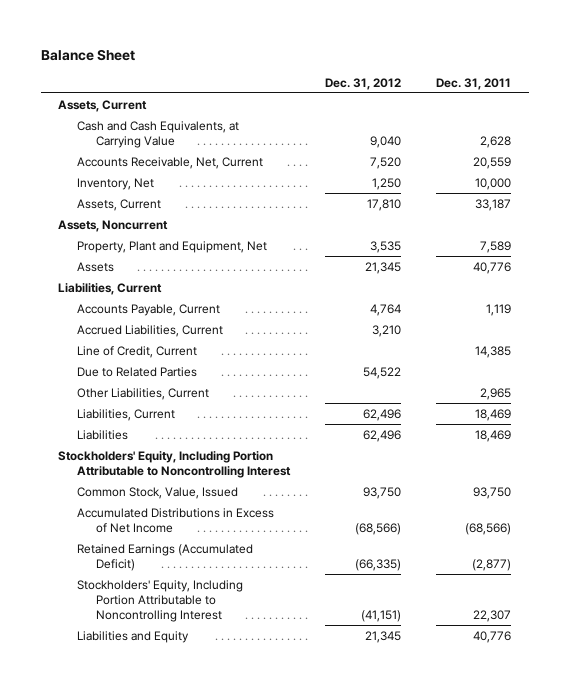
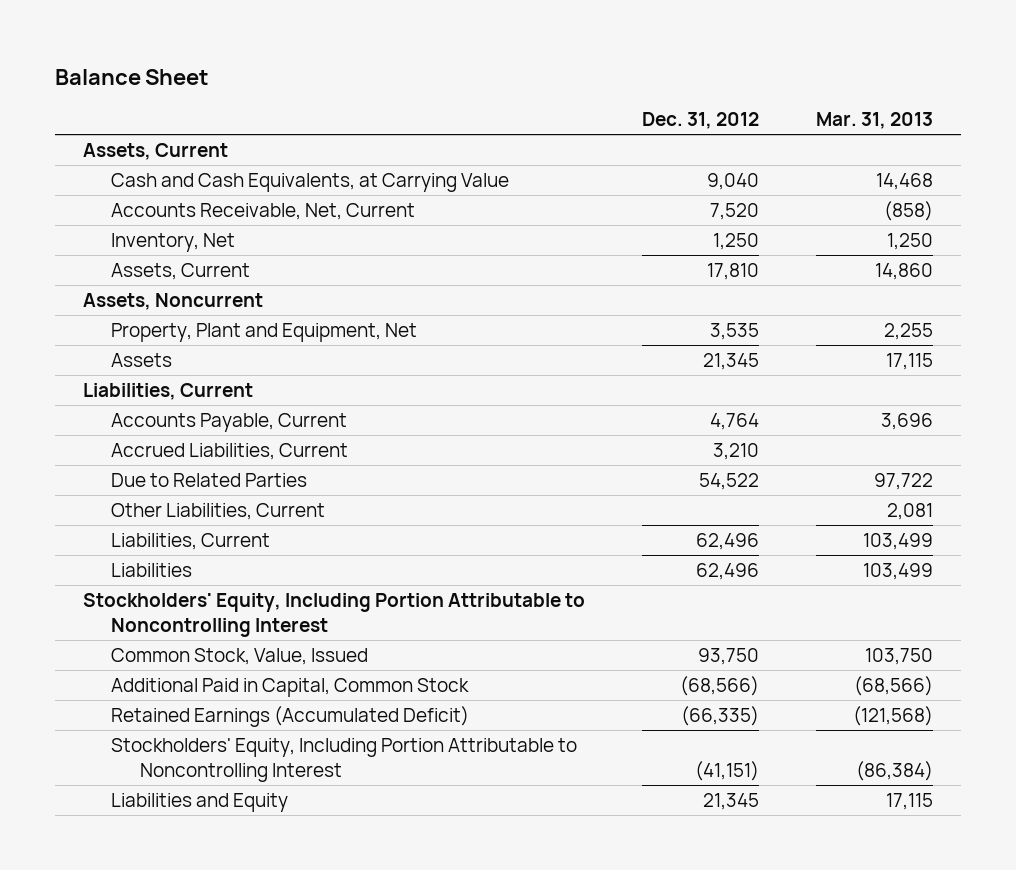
[436,77,512,90] Dec. 31, 2011 -> none
none -> [815,111,933,129] Mar. 31, 2013
[77,345,198,358] Line of Credit, Current -> none
[77,507,275,533] Accumulated Distributions in Excess of Net Income -> [111,678,470,698] Additional Paid in Capital, Common Stock

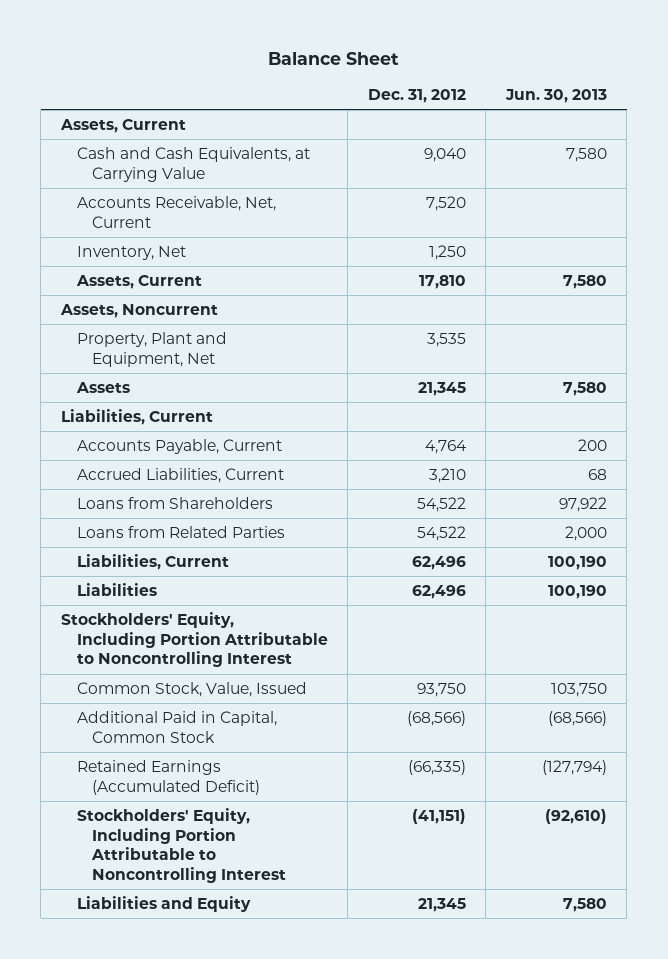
[815,111,933,129] Mar. 31, 2013 -> none
none -> [504,88,607,103] Jun. 30, 2013
[111,503,326,521] Other Liabilities, Current -> none
none -> [76,496,273,509] Loans from Shareholders
[111,473,308,488] Due to Related Parties -> [76,525,285,538] Loans from Related Parties

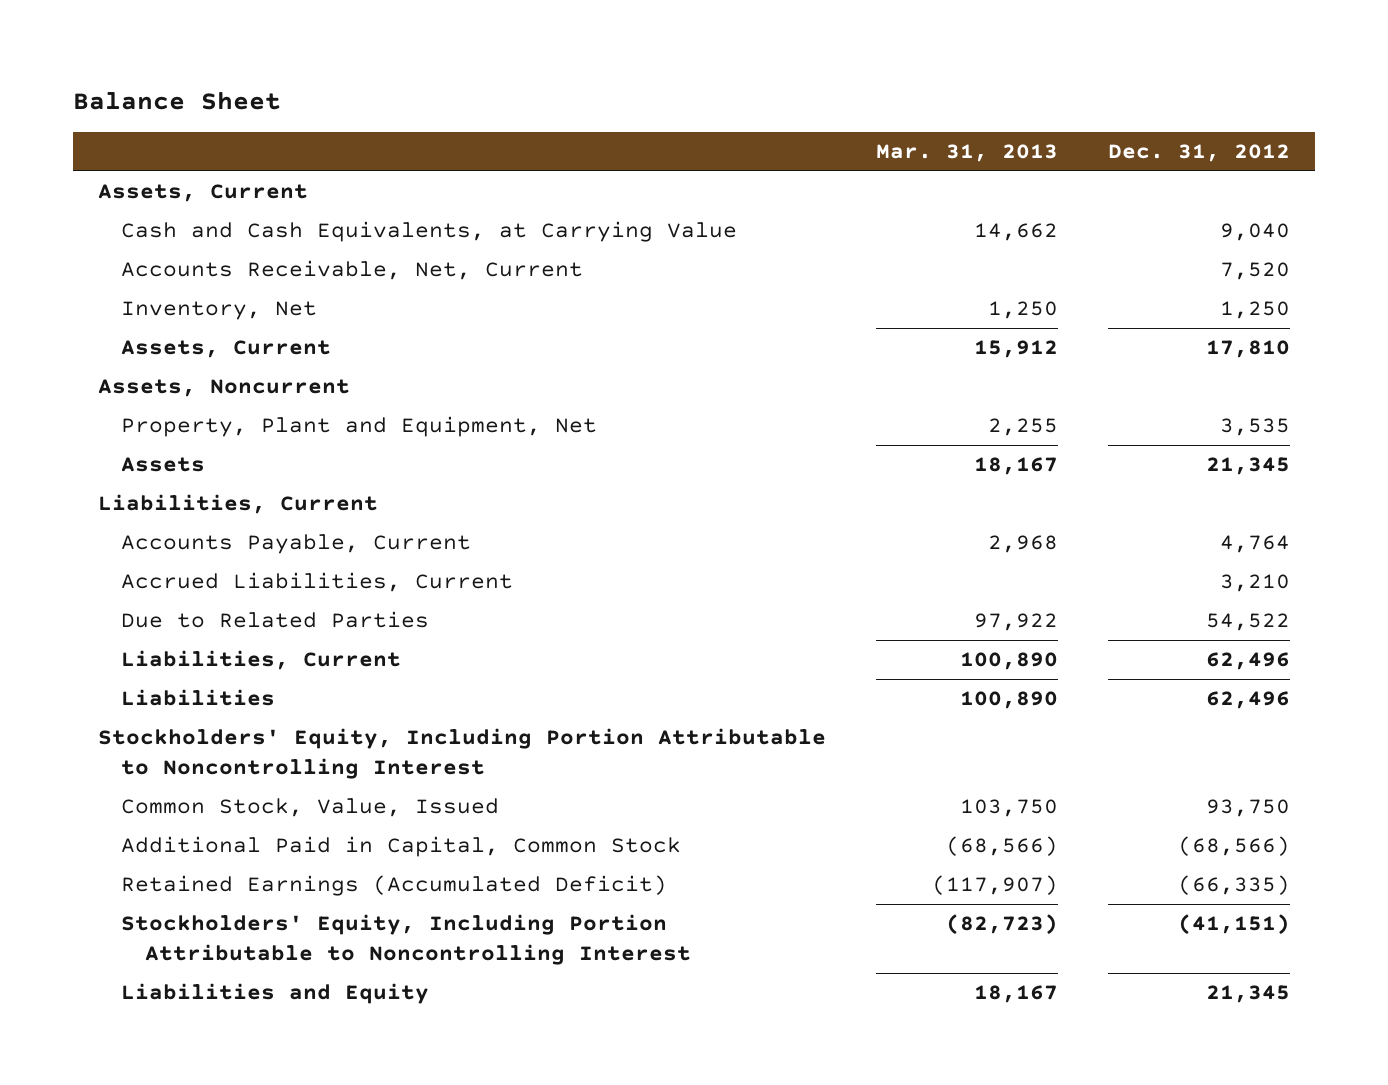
[504,88,607,103] Jun. 30, 2013 -> none
none -> [875,144,1058,163] Mar. 31, 2013
[76,496,273,509] Loans from Shareholders -> none
[76,525,285,538] Loans from Related Parties -> [121,611,430,629] Due to Related Parties

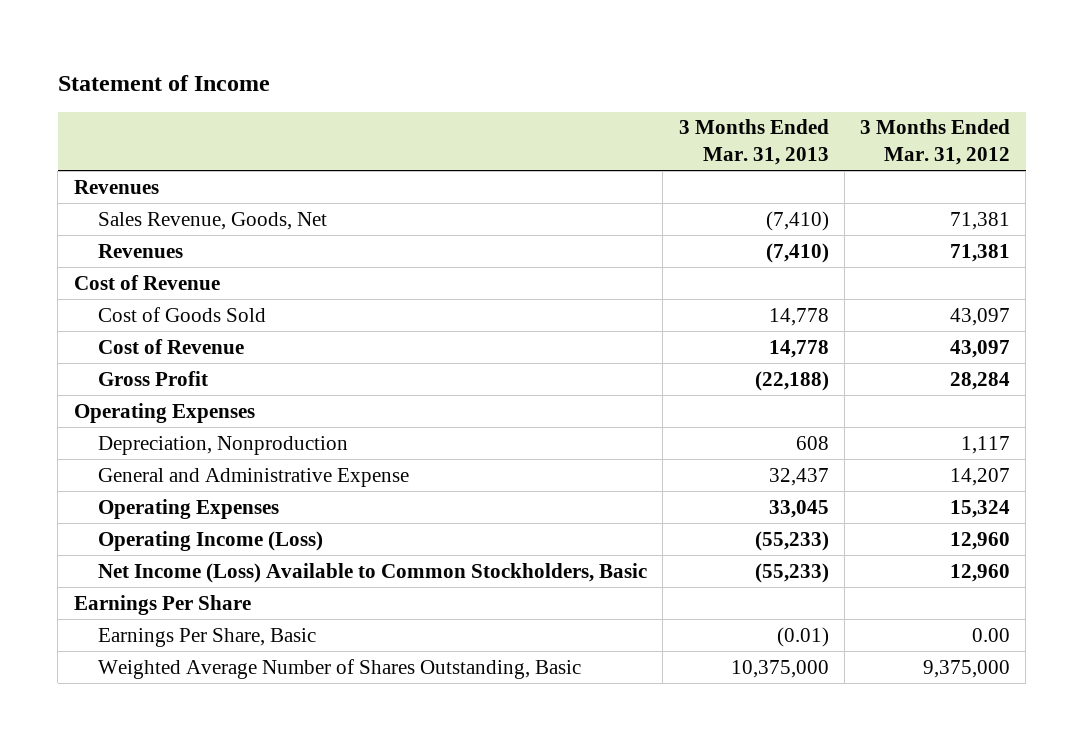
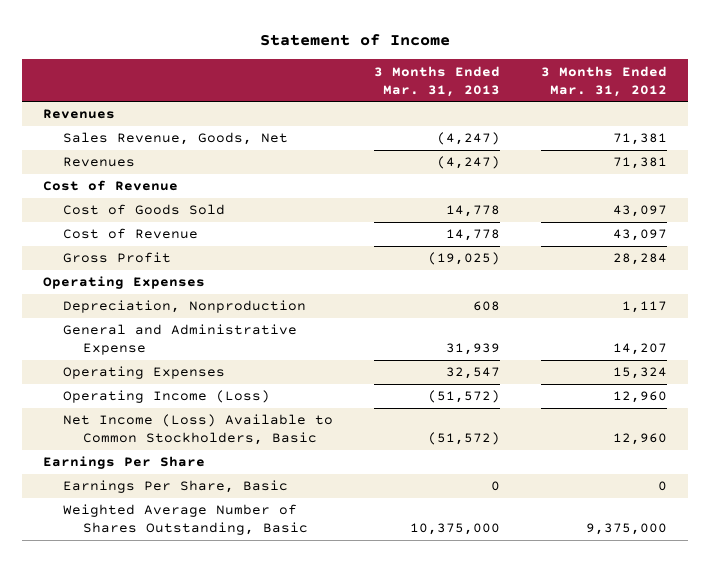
[765,210,829,231] (7,410) -> [437,132,501,146] (4,247)
[765,242,829,263] (7,410) -> [437,156,501,170] (4,247)
[754,370,829,391] (22,188) -> [428,252,501,266] (19,025)
[768,467,829,486] 32,437 -> [446,343,501,356] 31,939
[768,499,829,518] 33,045 -> [446,367,501,380] 32,547
[754,530,829,551] (55,233) -> [428,390,501,404] (51,572)
[754,562,829,583] (55,233) -> [428,432,501,446] (51,572)
[776,626,829,647] (0.01) -> [491,481,501,492] 0
[972,627,1011,642] 0.00 -> [658,481,668,492] 0

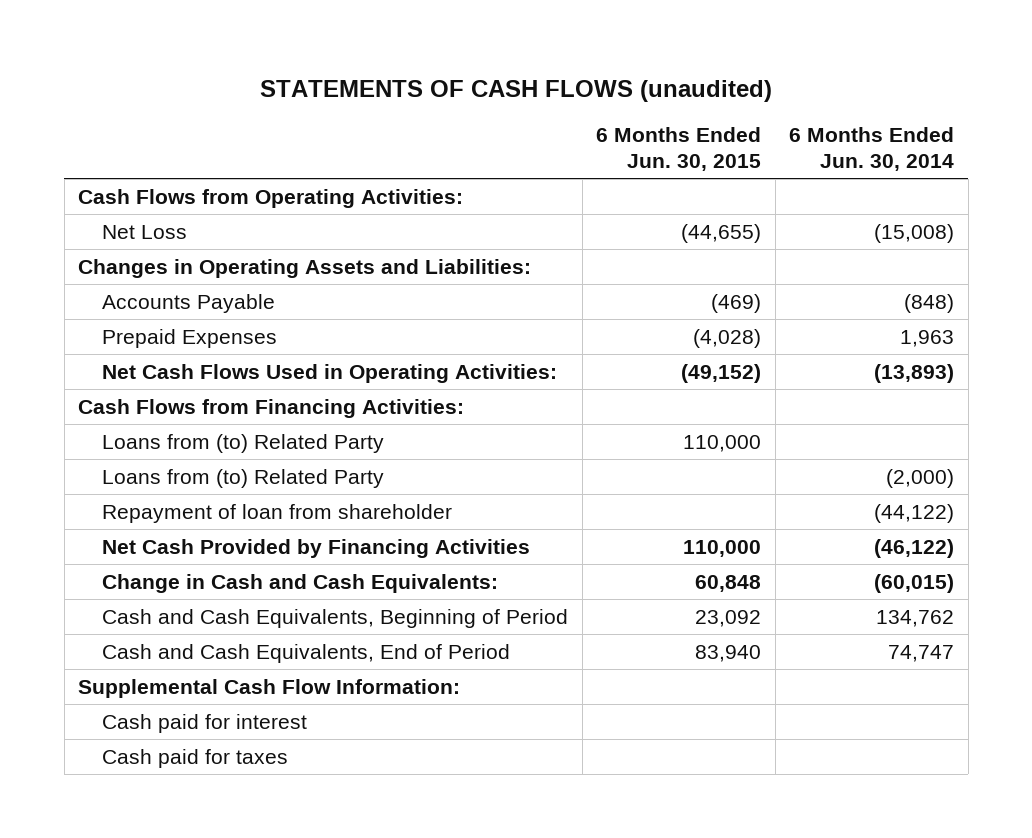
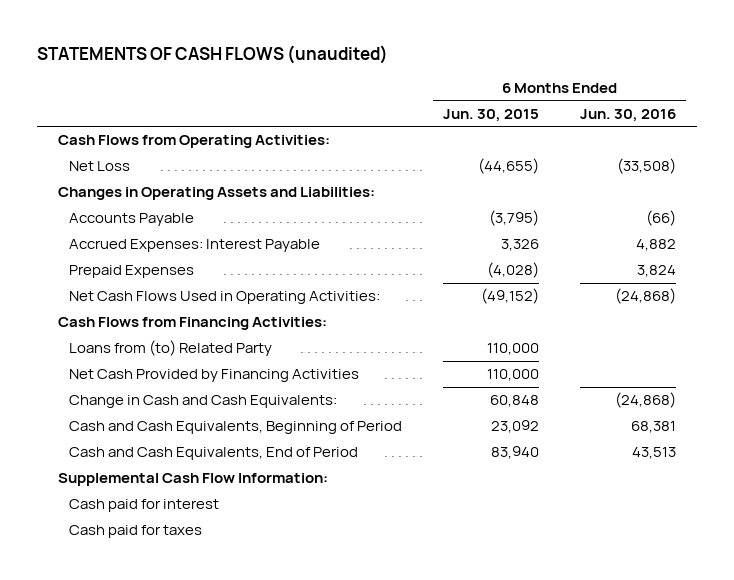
[789,127,955,172] 6 Months Ended Jun. 30, 2014 -> none
none -> [580,109,677,123] Jun. 30, 2016
[711,293,762,313] (469) -> [489,210,540,227] (3,795)
none -> [69,239,321,253] Accrued Expenses: Interest Payable
[102,468,385,488] Loans from (to) Related Party -> none
[102,503,453,523] Repayment of loan from shareholder -> none

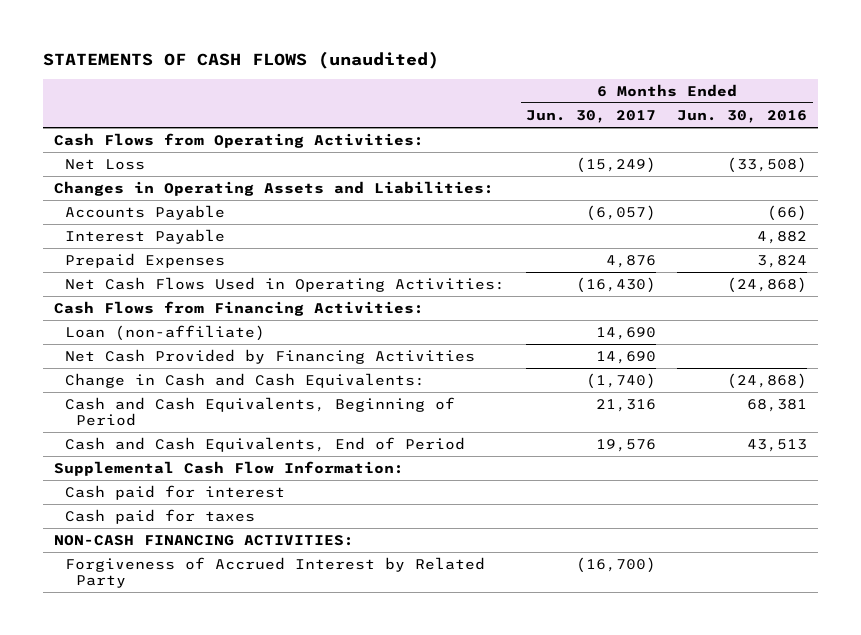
[443,109,540,123] Jun. 30, 2015 -> none
none -> [526,109,657,123] Jun. 30, 2017
[69,239,321,253] Accrued Expenses: Interest Payable -> [65,228,226,244] Interest Payable
[69,340,273,357] Loans from (to) Related Party -> none
none -> [65,324,266,341] Loan (non-affiliate)
none -> [53,534,354,546] NON-CASH FINANCING ACTIVITIES:
none -> [65,556,486,588] Forgiveness of Accrued Interest by Related Party

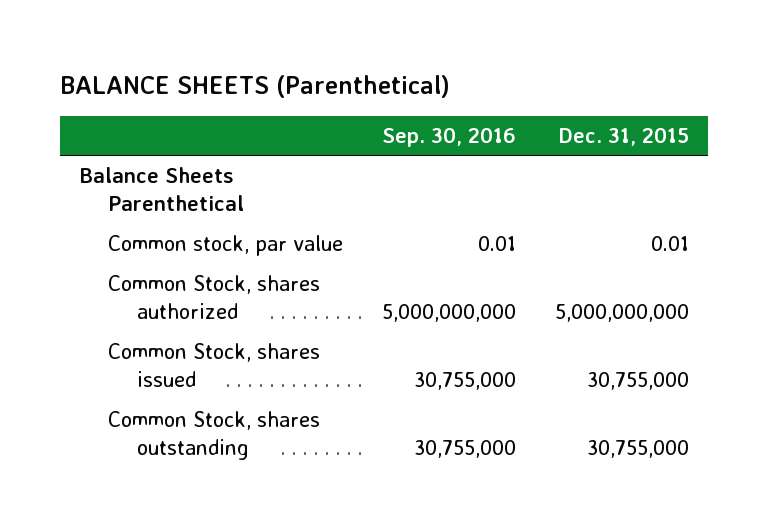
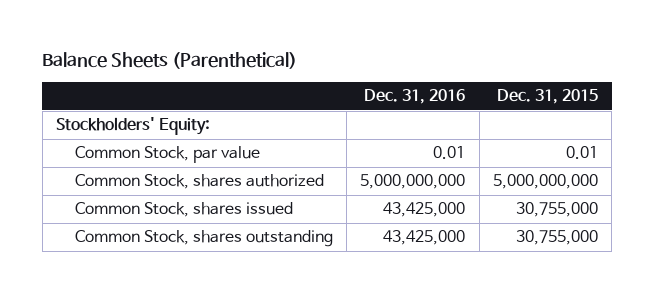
[60,74,451,98] BALANCE SHEETS (Parenthetical) -> [42,52,298,70] Balance Sheets (Parenthetical)
[382,126,517,147] Sep. 30, 2016 -> none
none -> [364,89,466,105] Dec. 31, 2016
[79,167,245,212] Balance Sheets Parenthetical -> none
none -> [56,117,211,136] Stockholders' Equity:
[108,235,344,257] Common stock, par value -> [74,146,260,164] Common Stock, par value

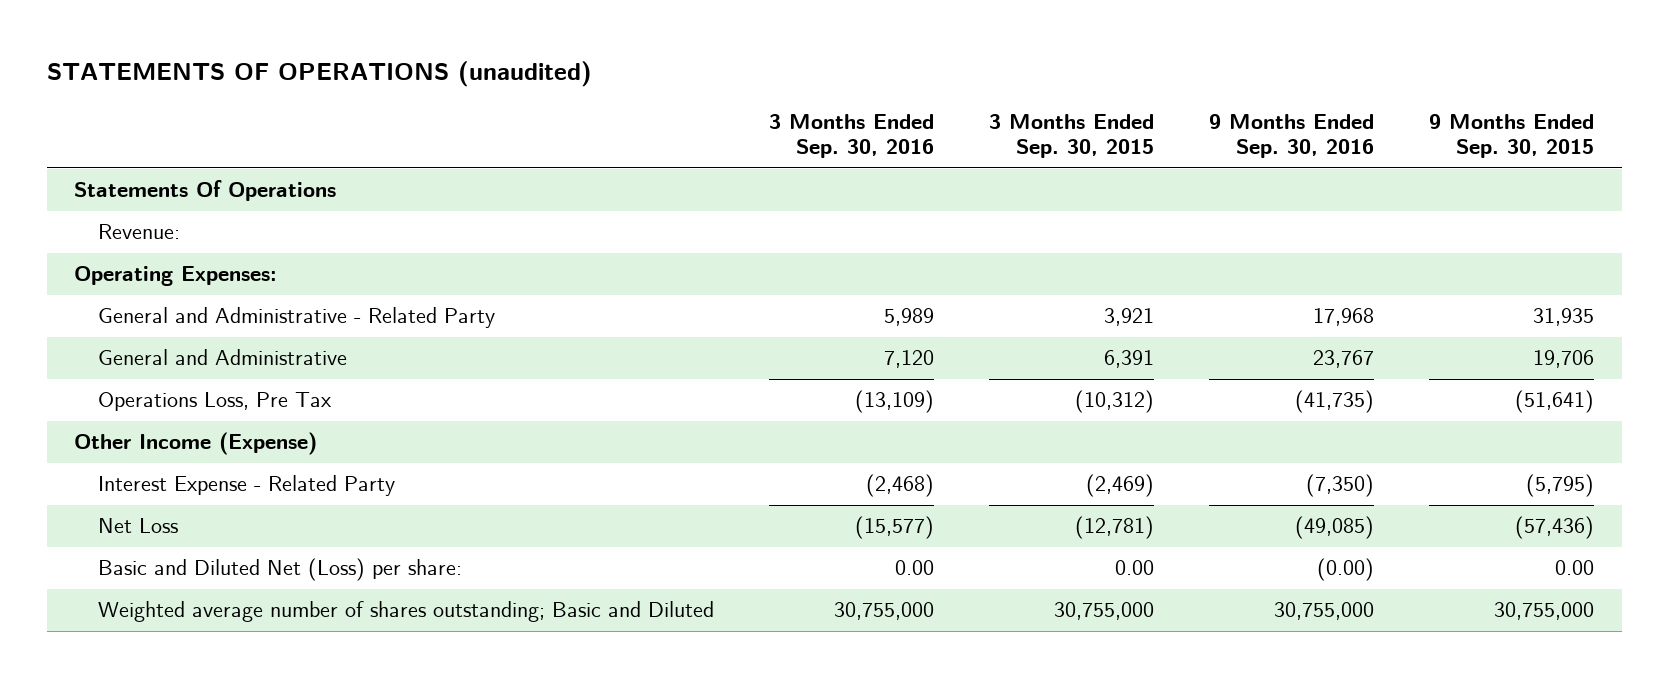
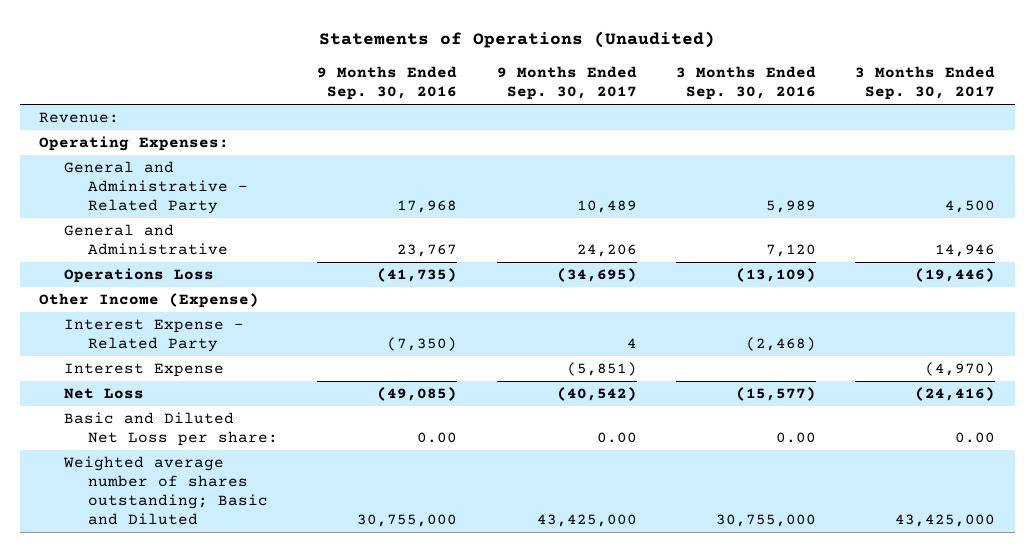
[46,60,592,87] STATEMENTS OF OPERATIONS (unaudited) -> [319,31,716,49] Statements of Operations (Unaudited)
[989,114,1155,159] 3 Months Ended Sep. 30, 2015 -> none
[1429,114,1595,159] 9 Months Ended Sep. 30, 2015 -> none
none -> [496,66,637,101] 9 Months Ended Sep. 30, 2017
none -> [854,66,995,101] 3 Months Ended Sep. 30, 2017
[74,180,337,202] Statements Of Operations -> none
[98,392,333,412] Operations Loss, Pre Tax -> [63,268,214,284] Operations Loss
none -> [63,363,224,378] Interest Expense
[98,558,463,582] Basic and Diluted Net (Loss) per share: -> [63,412,279,447] Basic and Diluted Net Loss per share:
[1317,558,1375,582] (0.00) -> [417,432,458,444] 0.00

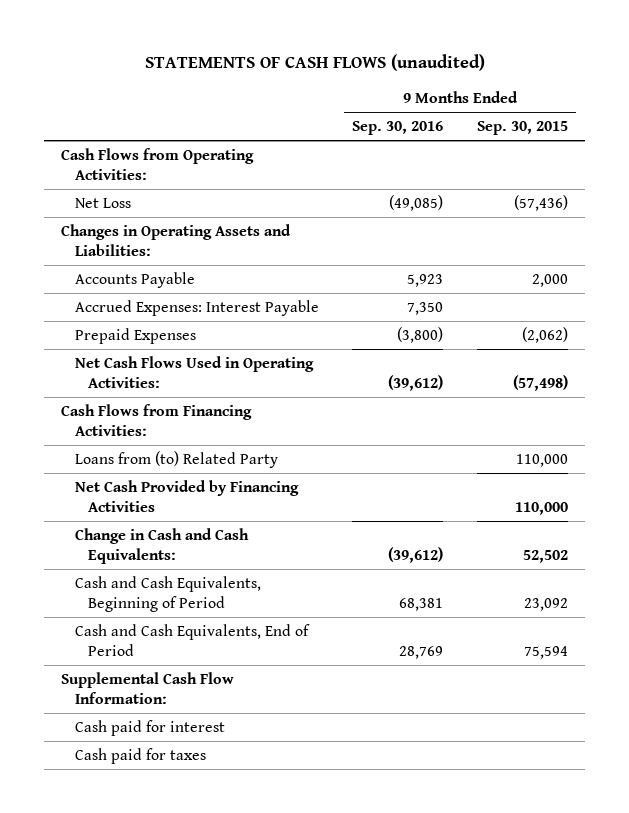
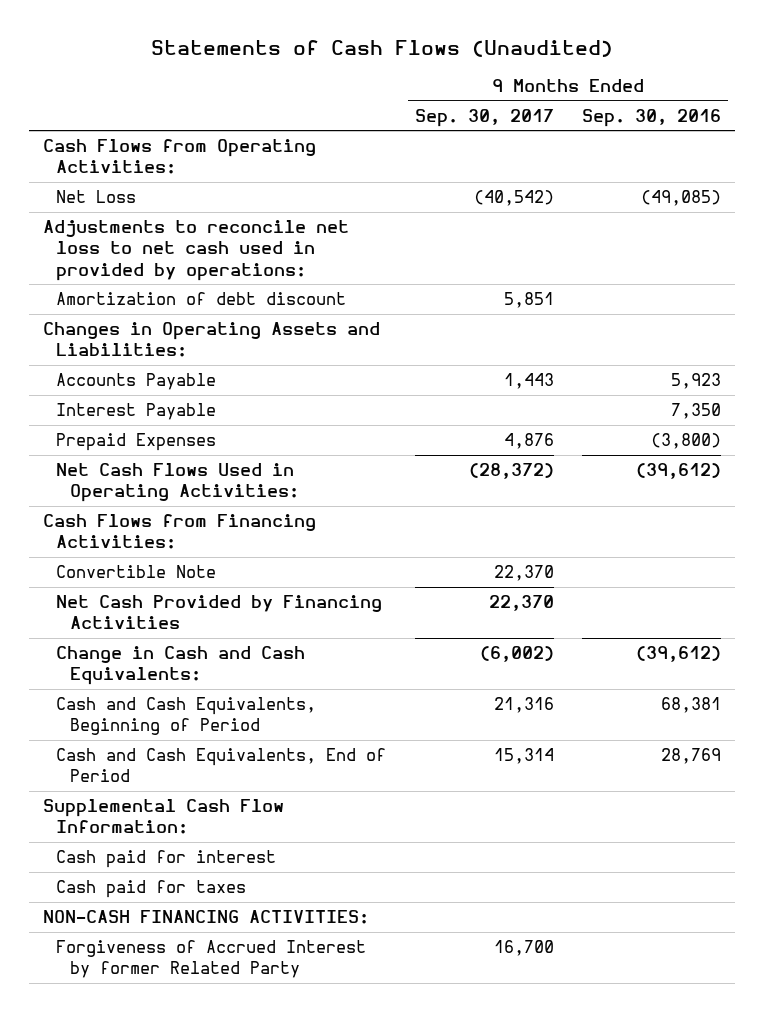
[144,54,485,72] STATEMENTS OF CASH FLOWS (unaudited) -> [151,39,614,57] Statements of Cash Flows (Unaudited)
[477,121,569,136] Sep. 30, 2015 -> none
none -> [414,108,554,127] Sep. 30, 2017
none -> [43,220,350,281] Adjustments to reconcile net loss to net cash used in provided by operations:
none -> [56,292,347,306] Amortization of debt discount
[74,299,319,316] Accrued Expenses: Interest Payable -> [56,403,217,421] Interest Payable
[74,450,278,468] Loans from (to) Related Party -> none
none -> [56,565,217,579] Convertible Note
none -> [43,910,370,925] NON-CASH FINANCING ACTIVITIES:
none -> [56,940,367,979] Forgiveness of Accrued Interest by former Related Party

